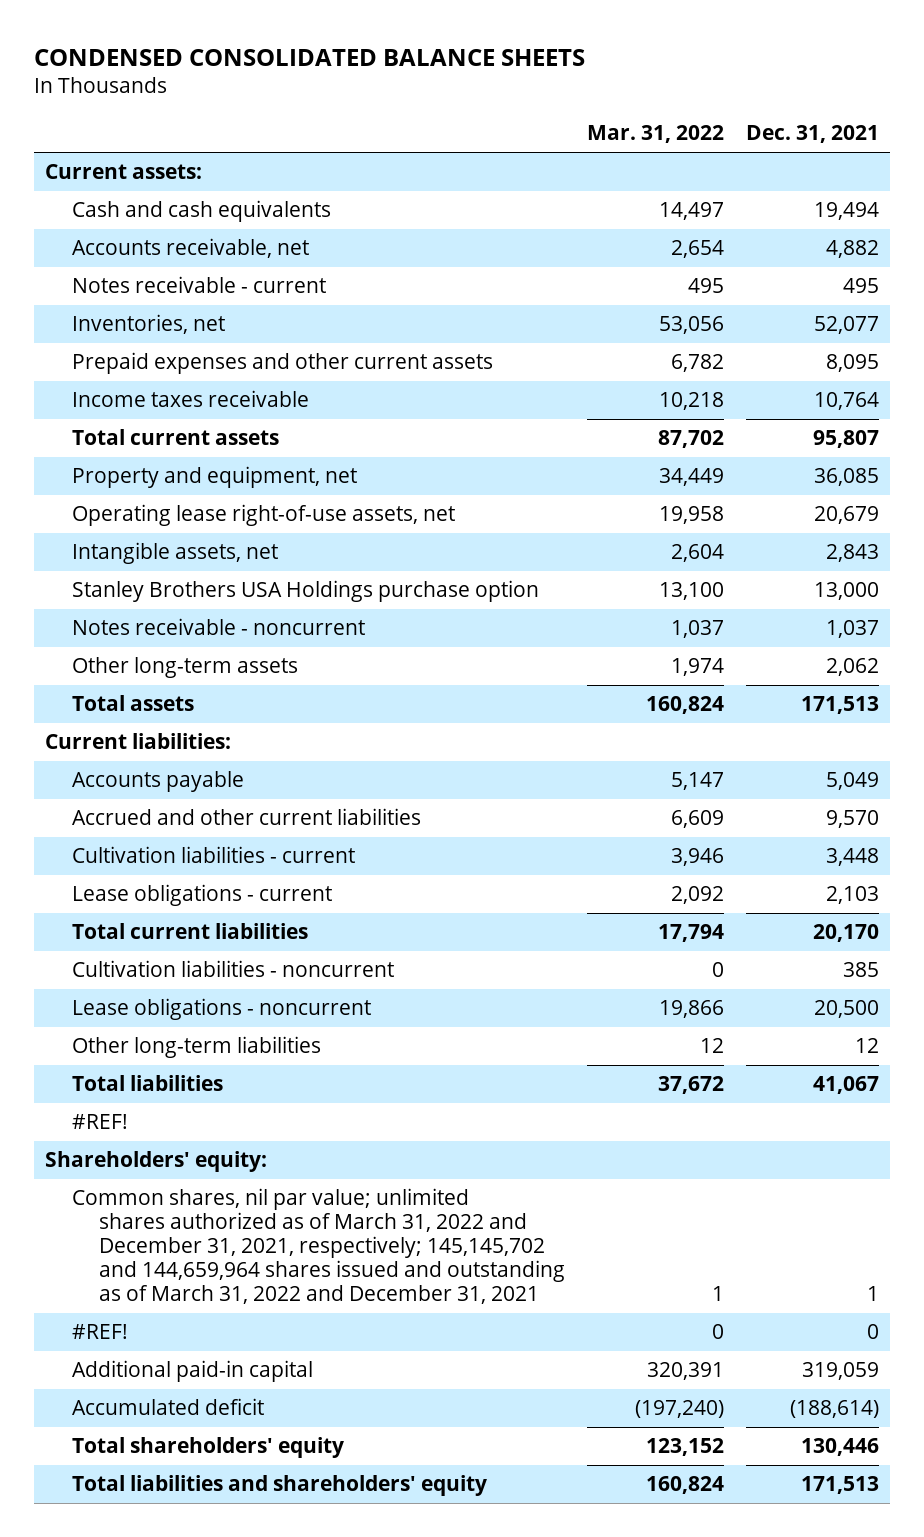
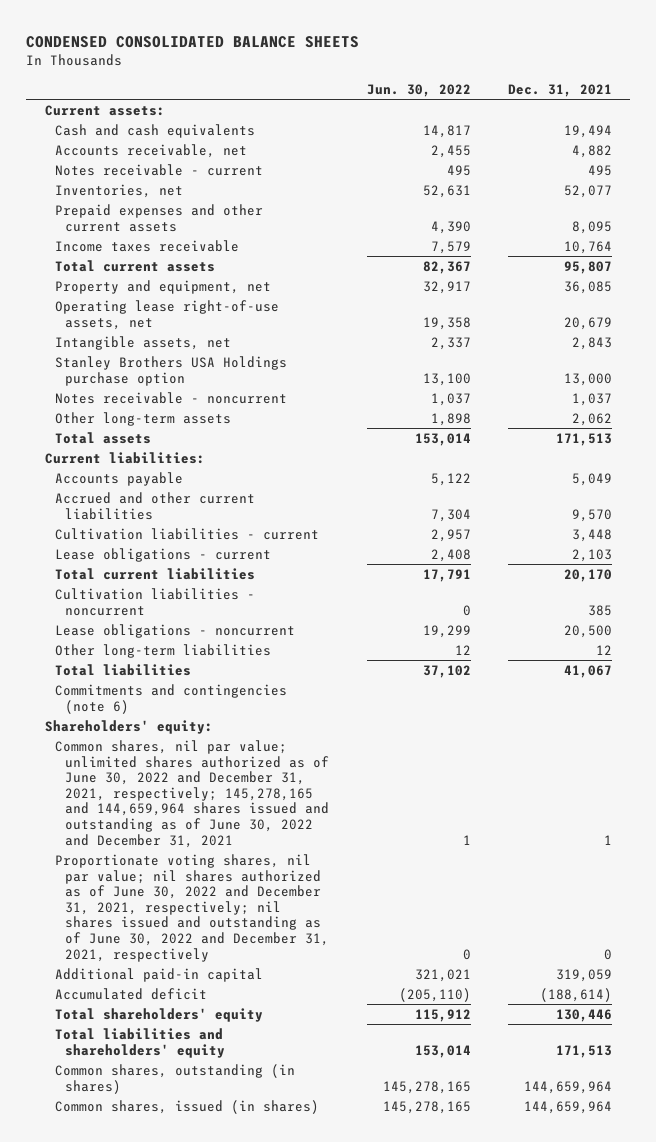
[587,125,725,144] Mar. 31, 2022 -> none
none -> [366,83,471,97] Jun. 30, 2022
[72,1114,129,1130] #REF! -> [55,683,288,714] Commitments and contingencies (note 6)
[72,1188,566,1304] Common shares, nil par value; unlimited shares authorized as of March 31, 2022 and December 31, 2021, respectively; 145,145,702 and 144,659,964 shares issued and outstanding as of March 31, 2022 and December 31, 2021 -> [55,739,330,848] Common shares, nil par value; unlimited shares authorized as of June 30, 2022 and December 31, 2021, respectively; 145,278,165 and 144,659,964 shares issued and outstanding as of June 30, 2022 and December 31, 2021
[72,1324,129,1340] #REF! -> [55,853,330,962] Proportionate voting shares, nil par value; nil shares authorized as of June 30, 2022 and December 31, 2021, respectively; nil shares issued and outstanding as of June 30, 2022 and December 31, 2021, respectively
none -> [55,1063,296,1094] Common shares, outstanding (in shares)
none -> [55,1099,320,1114] Common shares, issued (in shares)

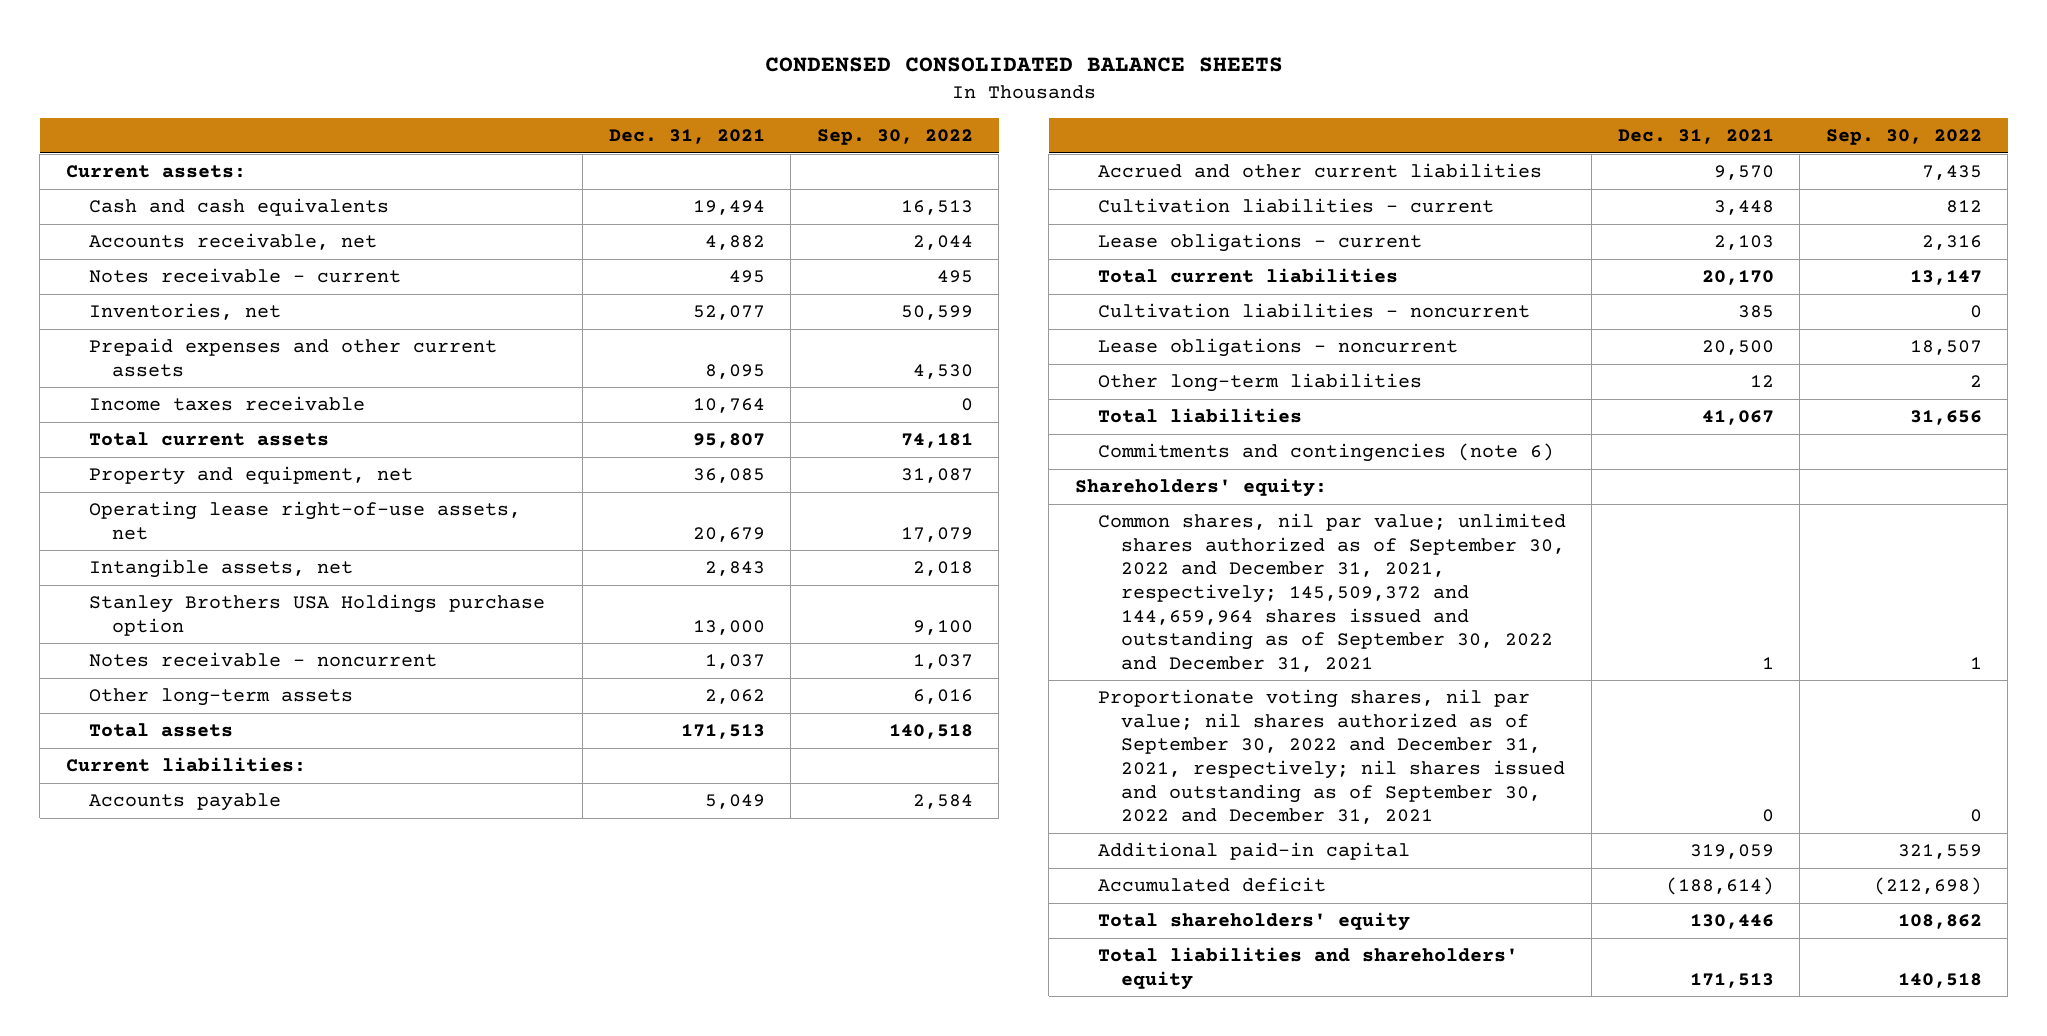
[366,83,471,97] Jun. 30, 2022 -> none
none -> [816,129,973,146] Sep. 30, 2022
[55,739,330,848] Common shares, nil par value; unlimited shares authorized as of June 30, 2022 and December 31, 2021, respectively; 145,278,165 and 144,659,964 shares issued and outstanding as of June 30, 2022 and December 31, 2021 -> [1097,513,1566,672] Common shares, nil par value; unlimited shares authorized as of September 30, 2022 and December 31, 2021, respectively; 145,509,372 and 144,659,964 shares issued and outstanding as of September 30, 2022 and December 31, 2021
[55,853,330,962] Proportionate voting shares, nil par value; nil shares authorized as of June 30, 2022 and December 31, 2021, respectively; nil shares issued and outstanding as of June 30, 2022 and December 31, 2021, respectively -> [1097,689,1565,825] Proportionate voting shares, nil par value; nil shares authorized as of September 30, 2022 and December 31, 2021, respectively; nil shares issued and outstanding as of September 30, 2022 and December 31, 2021
[55,1063,296,1094] Common shares, outstanding (in shares) -> none
[55,1099,320,1114] Common shares, issued (in shares) -> none

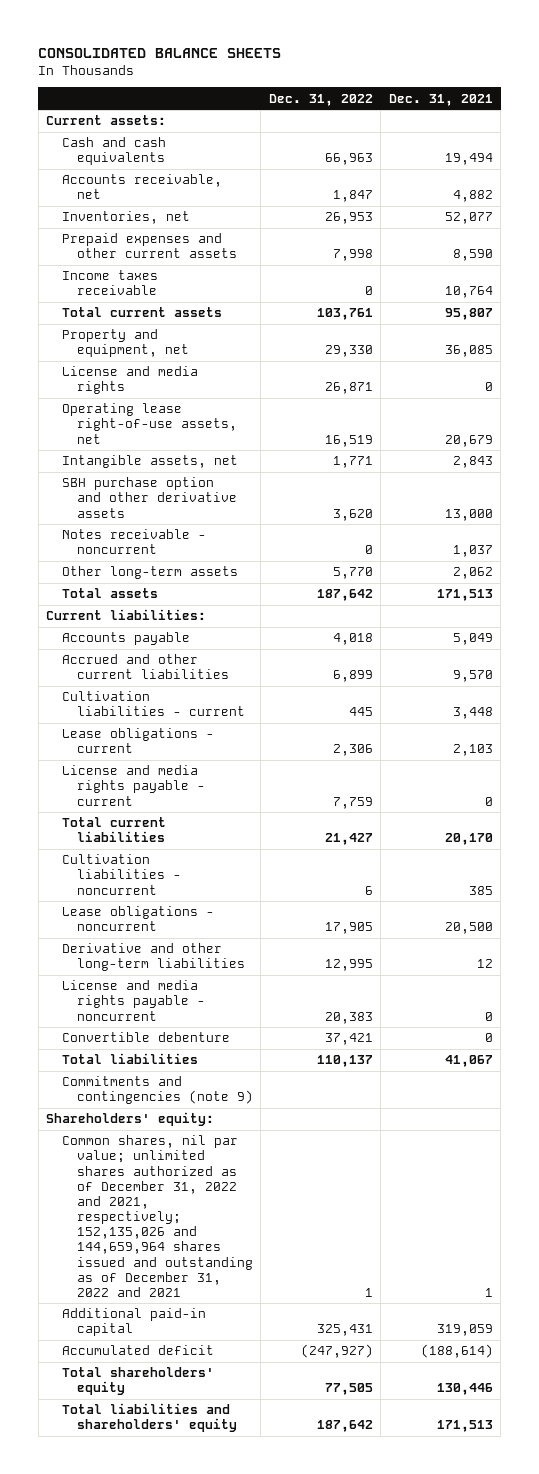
[764,57,1283,73] CONDENSED CONSOLIDATED BALANCE SHEETS -> [38,47,282,58] CONSOLIDATED BALANCE SHEETS
[816,129,973,146] Sep. 30, 2022 -> none
none -> [268,93,373,106] Dec. 31, 2022
[88,268,401,284] Notes receivable - current -> none
[704,363,765,379] 8,095 -> [452,249,493,262] 8,590
none -> [61,366,198,395] License and media rights
[88,594,545,636] Stanley Brothers USA Holdings purchase option -> none
none -> [61,477,238,518] SBH purchase option and other derivative assets
none -> [61,765,206,806] License and media rights payable - current
[1097,373,1422,393] Other long-term liabilities -> [61,943,246,972] Derivative and other long-term liabilities
none -> [61,980,206,1021] License and media rights payable - noncurrent
none -> [61,1032,230,1043] Convertible debenture
[1097,443,1554,463] Commitments and contingencies (note 6) -> [61,1076,254,1105] Commitments and contingencies (note 9)
[1097,689,1565,825] Proportionate voting shares, nil par value; nil shares authorized as of September 30, 2022 and December 31, 2021, respectively; nil shares issued and outstanding as of September 30, 2022 and December 31, 2021 -> none
[1097,513,1566,672] Common shares, nil par value; unlimited shares authorized as of September 30, 2022 and December 31, 2021, respectively; 145,509,372 and 144,659,964 shares issued and outstanding as of September 30, 2022 and December 31, 2021 -> [61,1135,254,1297] Common shares, nil par value; unlimited shares authorized as of December 31, 2022 and 2021, respectively; 152,135,026 and 144,659,964 shares issued and outstanding as of December 31, 2022 and 2021

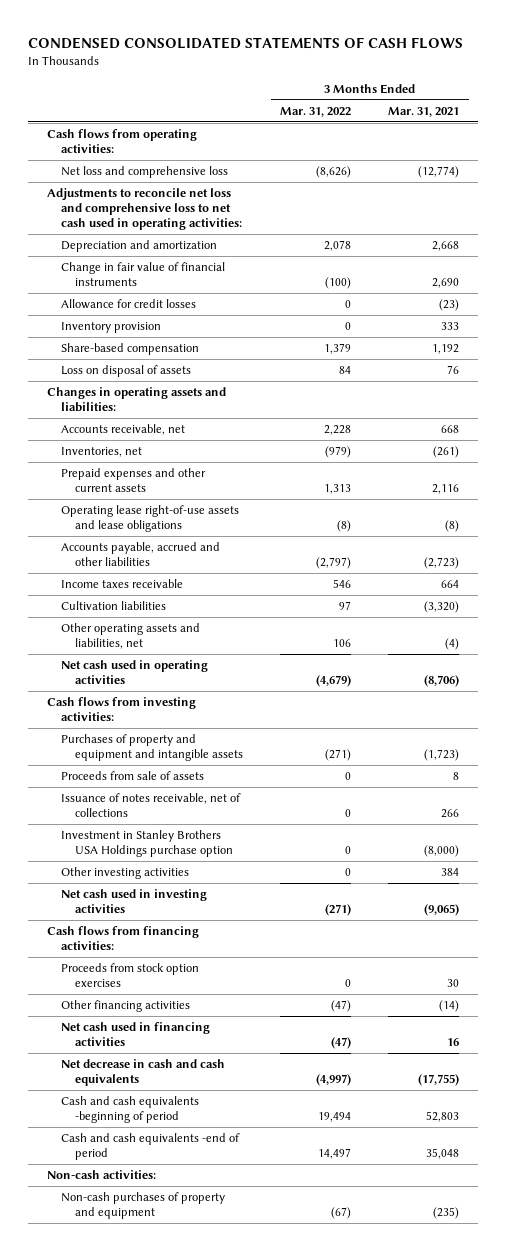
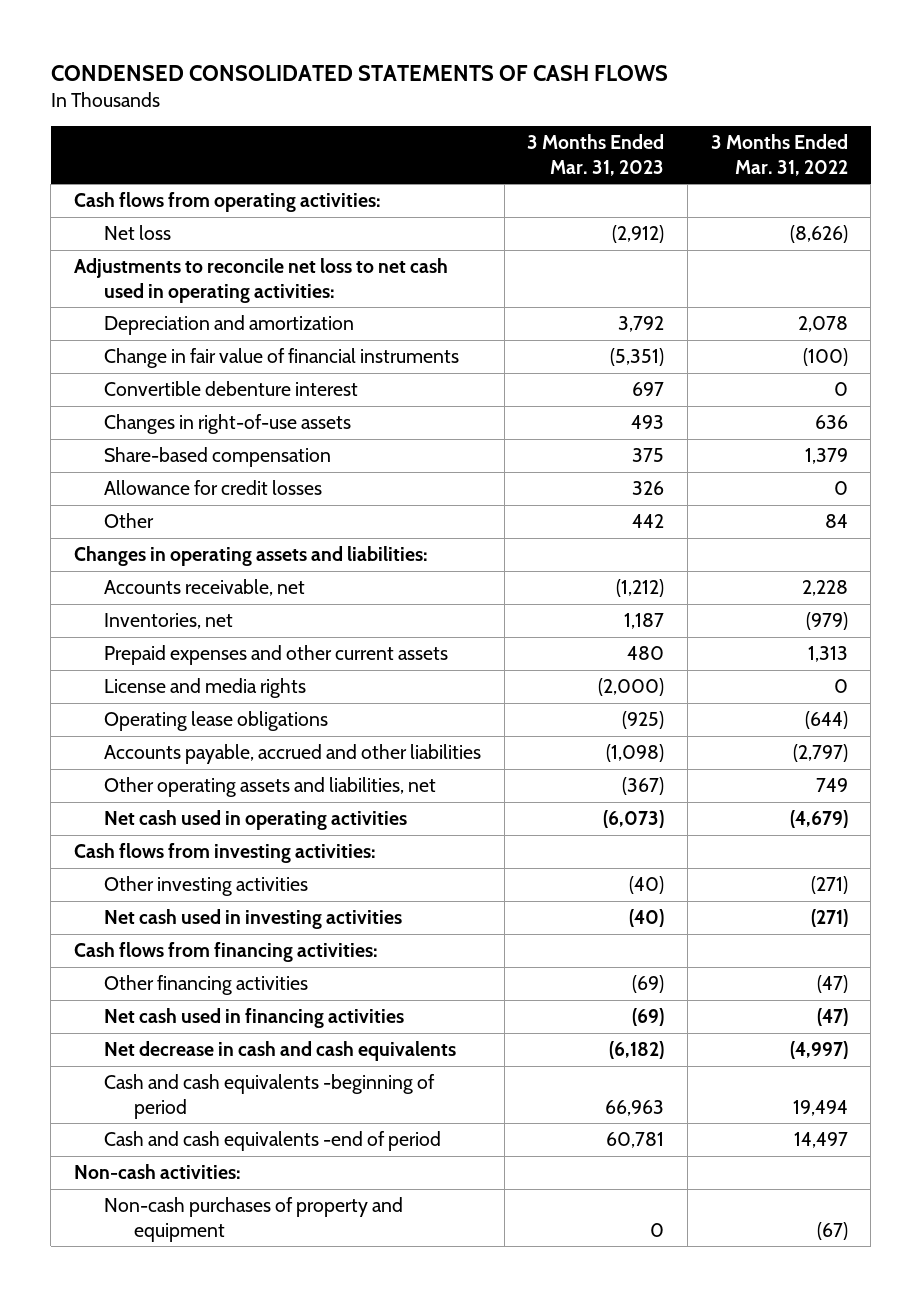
[388,106,460,117] Mar. 31, 2021 -> none
none -> [527,134,665,176] 3 Months Ended Mar. 31, 2023
[61,166,229,179] Net loss and comprehensive loss -> [103,225,171,241] Net loss
[46,188,243,231] Adjustments to reconcile net loss and comprehensive loss to net cash used in operating activities: -> [74,258,449,303] Adjustments to reconcile net loss to net cash used in operating activities:
[61,322,162,334] Inventory provision -> none
none -> [103,381,358,397] Convertible debenture interest
none -> [103,414,351,435] Changes in right-of-use assets
[61,365,192,378] Loss on disposal of assets -> none
[61,299,197,310] Allowance for credit losses -> [103,480,322,496] Allowance for credit losses
none -> [103,513,154,529] Other
none -> [103,678,306,699] License and media rights
[61,505,240,533] Operating lease right-of-use assets and lease obligations -> [103,711,328,732] Operating lease obligations
[337,520,352,533] (8) -> [804,711,848,730] (644)
[61,579,184,589] Income taxes receivable -> none
[61,601,167,611] Cultivation liabilities -> none
[333,639,352,648] 106 -> [815,778,848,793] 749
[61,734,244,762] Purchases of property and equipment and intangible assets -> none
[61,771,205,781] Proceeds from sale of assets -> none
[61,793,242,818] Issuance of notes receivable, net of collections -> none
[61,830,234,858] Investment in Stanley Brothers USA Holdings purchase option -> none
[345,868,352,877] 0 -> [810,876,848,895] (271)
[61,963,200,988] Proceeds from stock option exercises -> none

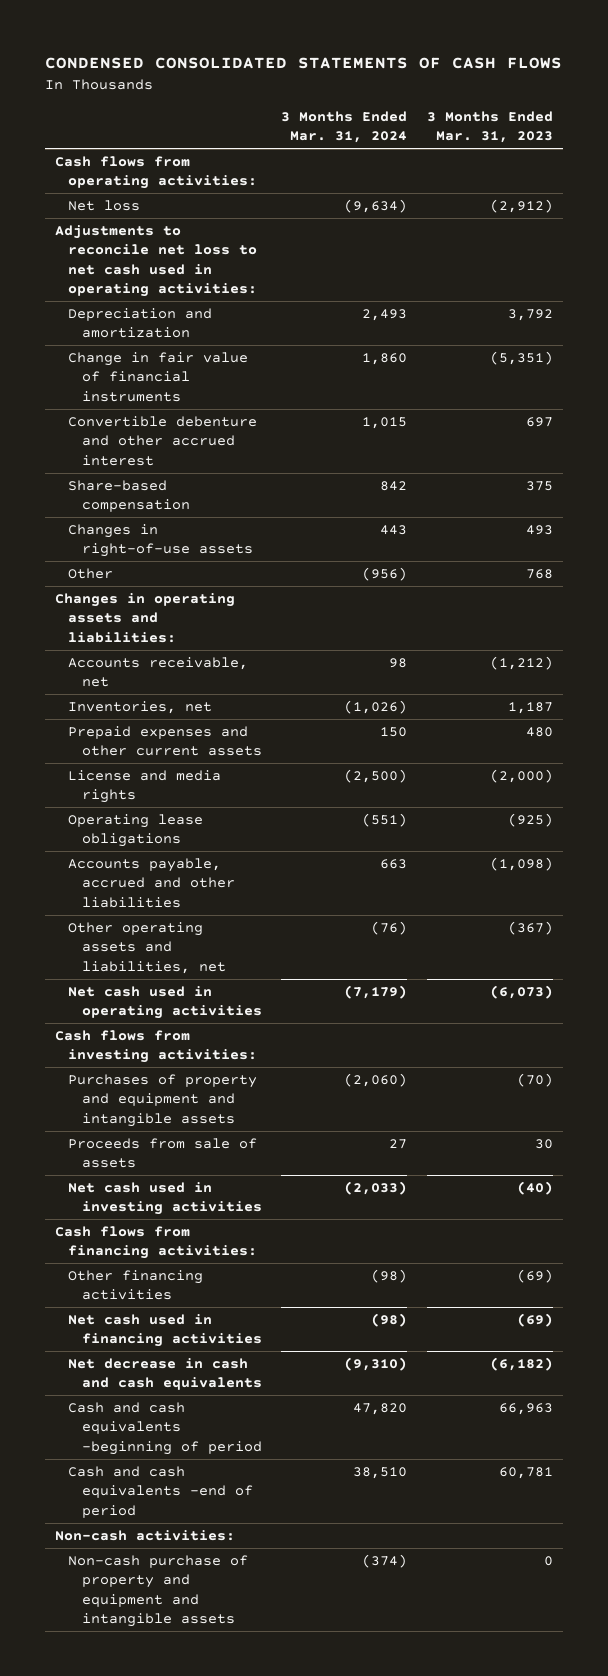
[710,134,848,176] 3 Months Ended Mar. 31, 2022 -> none
none -> [281,110,408,144] 3 Months Ended Mar. 31, 2024
[103,381,358,397] Convertible debenture interest -> [68,415,258,466] Convertible debenture and other accrued interest
[103,480,322,496] Allowance for credit losses -> none
[103,414,351,435] Changes in right-of-use assets -> [68,523,253,558] Changes in right-of-use assets
[632,514,665,529] 442 -> [526,568,554,579] 768
[103,876,308,897] Other investing activities -> none
none -> [68,1073,258,1127] Purchases of property and equipment and intangible assets
none -> [68,1137,258,1169] Proceeds from sale of assets
[103,1197,403,1242] Non-cash purchases of property and equipment -> [68,1554,249,1627] Non-cash purchase of property and equipment and intangible assets

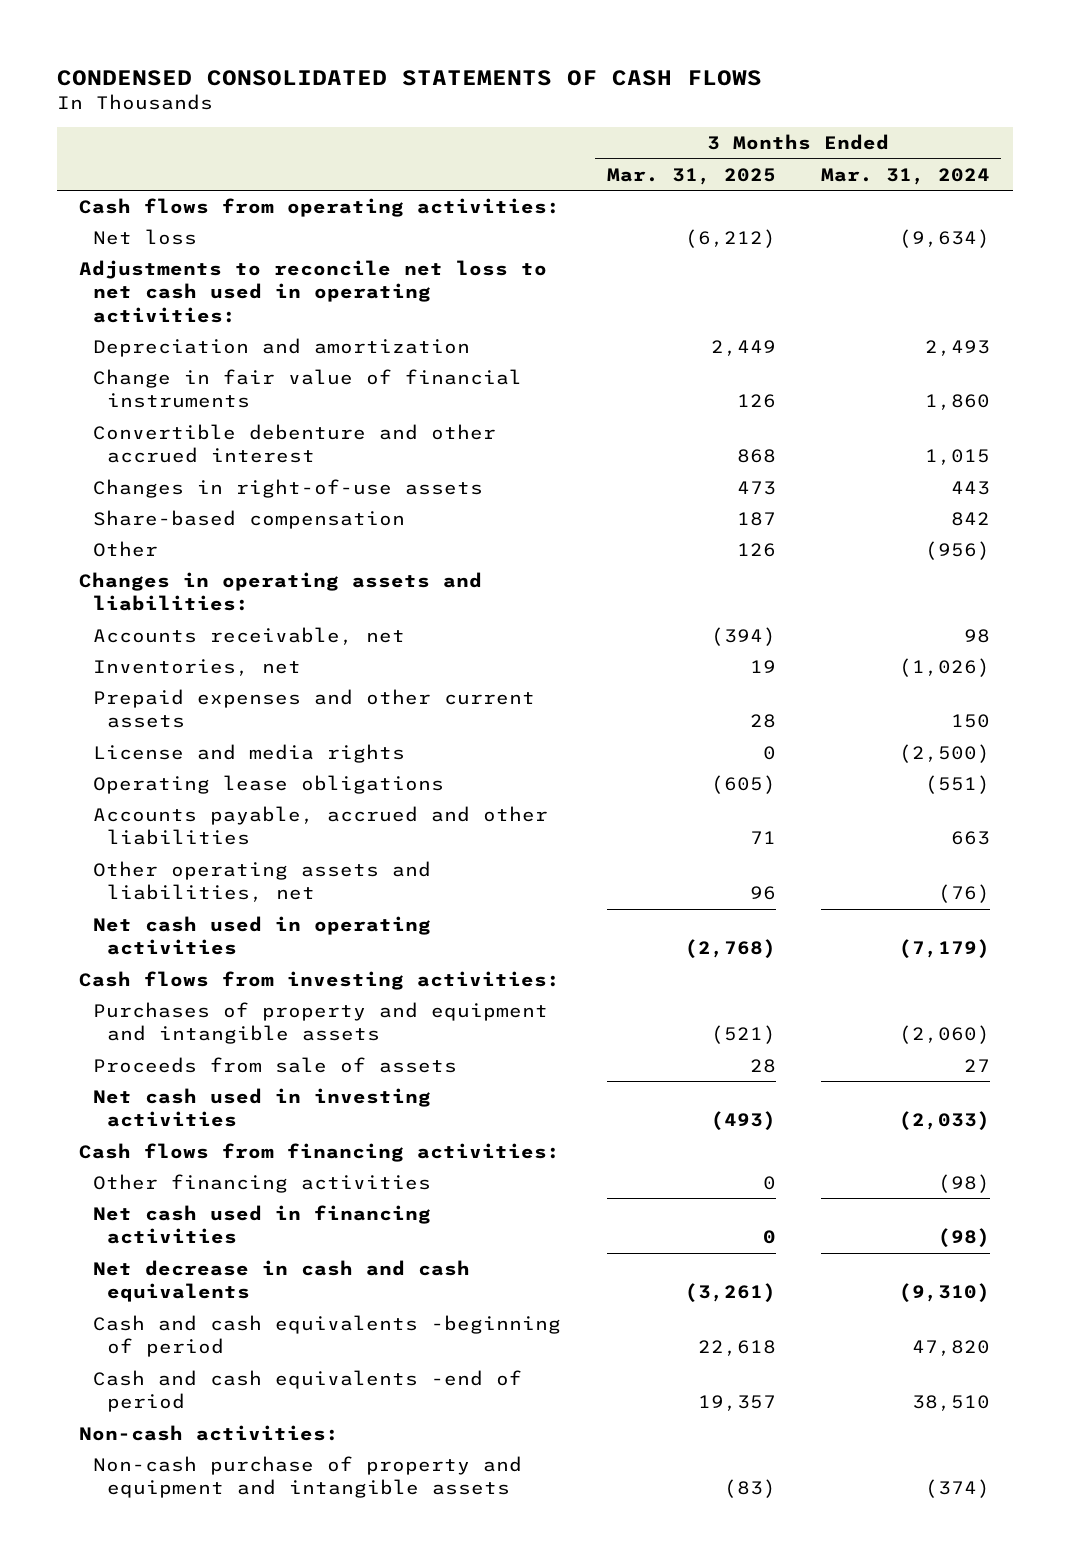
[427,110,554,144] 3 Months Ended Mar. 31, 2023 -> none
none -> [606,167,776,185] Mar. 31, 2025
[68,479,190,513] Share-based compensation -> [93,510,406,530] Share-based compensation

